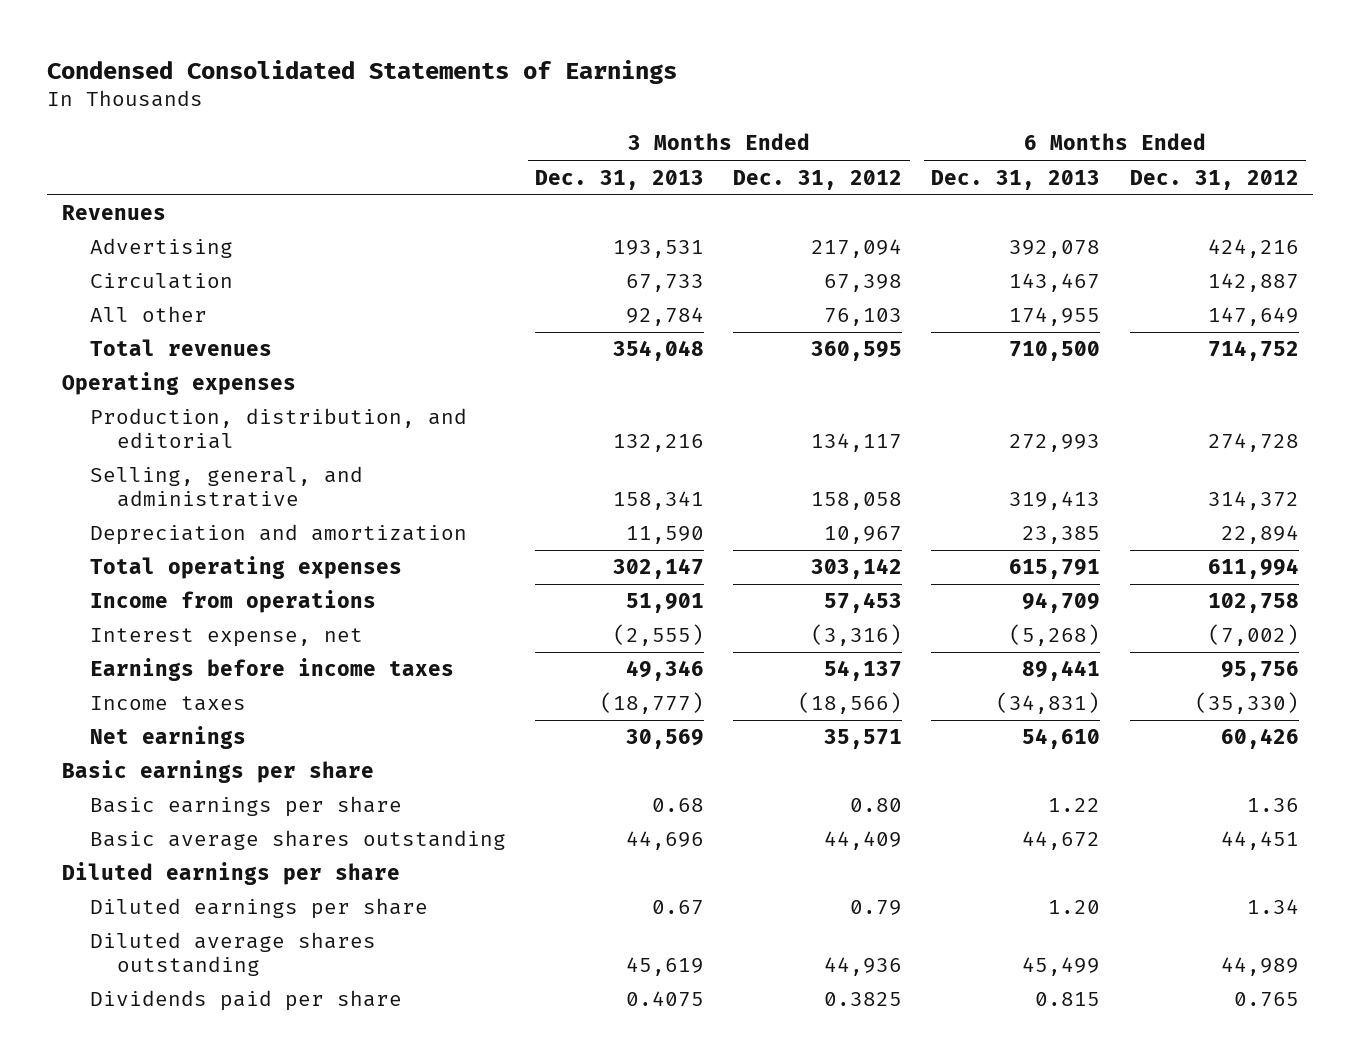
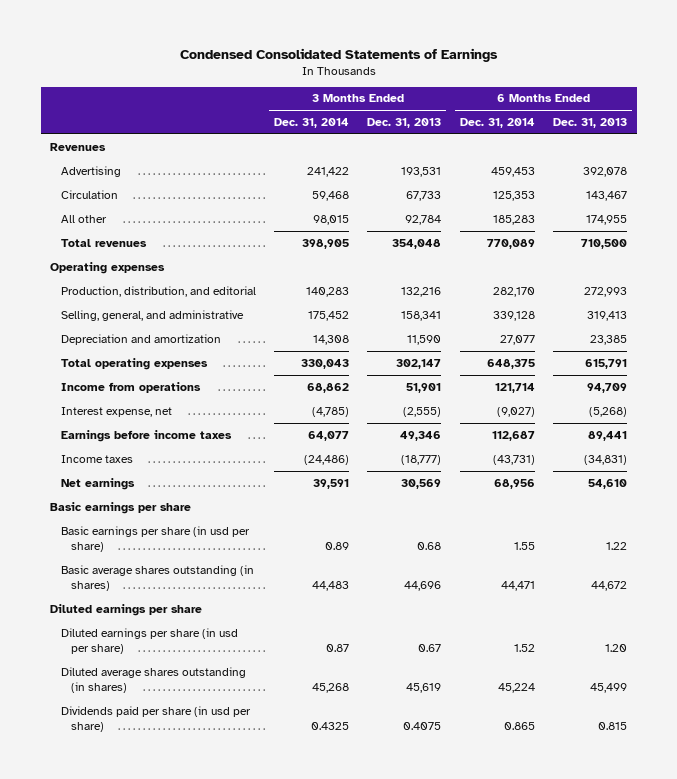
[733,169,903,190] Dec. 31, 2012 -> none
[1129,169,1299,190] Dec. 31, 2012 -> none
none -> [273,118,349,129] Dec. 31, 2014
none -> [459,118,535,129] Dec. 31, 2014
[89,796,402,818] Basic earnings per share -> [60,525,250,552] Basic earnings per share (in usd per share)
[89,830,506,851] Basic average shares outstanding -> [60,564,254,591] Basic average shares outstanding (in shares)
[89,898,428,920] Diluted earnings per share -> [60,627,238,654] Diluted earnings per share (in usd per share)
[89,932,376,977] Diluted average shares outstanding -> [60,666,246,693] Diluted average shares outstanding (in shares)
[89,990,402,1012] Dividends paid per share -> [60,705,251,732] Dividends paid per share (in usd per share)

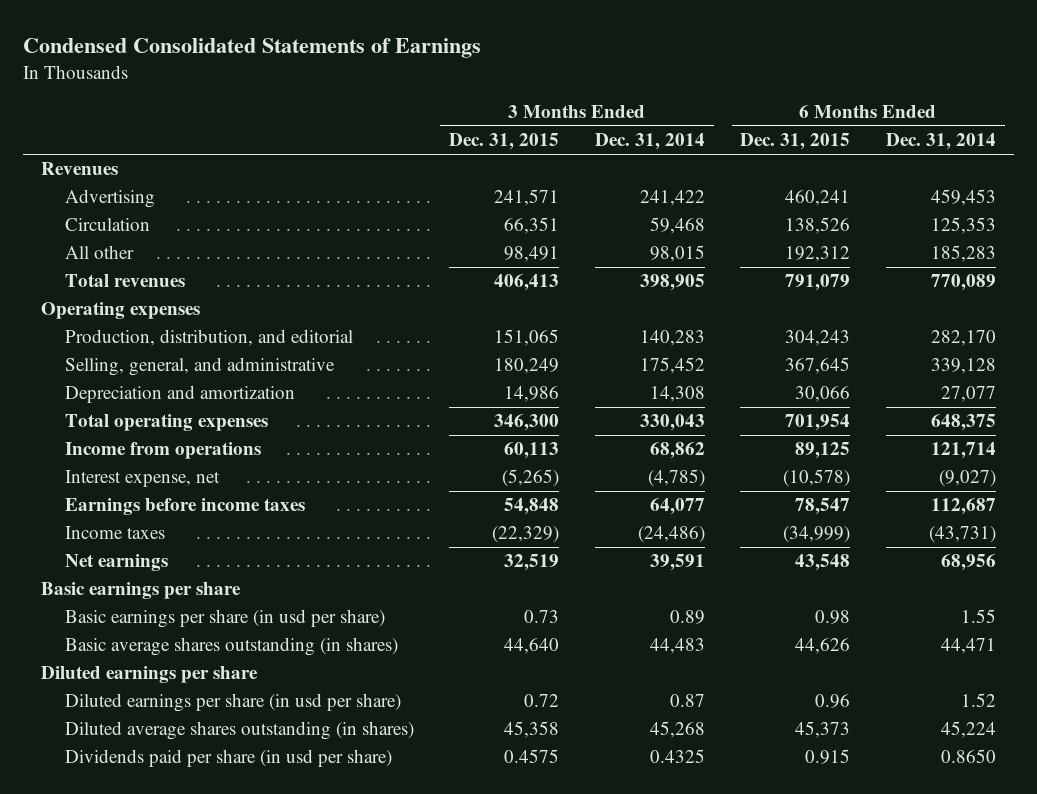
[367,118,442,129] Dec. 31, 2013 -> none
[553,118,628,129] Dec. 31, 2013 -> none
none -> [449,133,560,151] Dec. 31, 2015
none -> [740,133,851,151] Dec. 31, 2015
[503,721,535,730] 0.865 -> [941,749,997,764] 0.8650

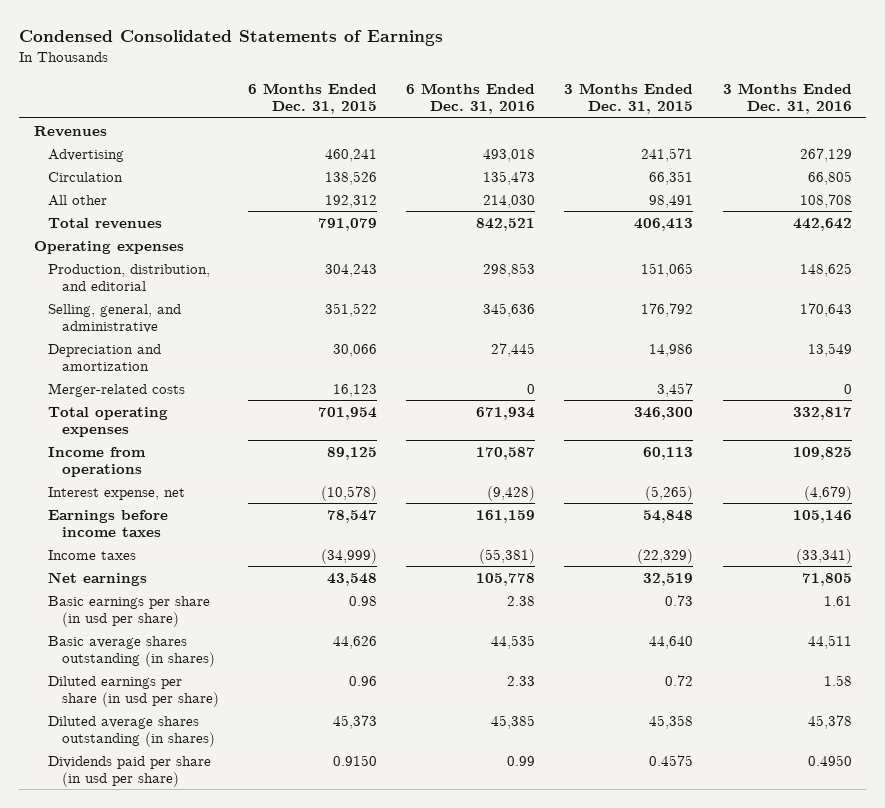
[594,133,705,151] Dec. 31, 2014 -> none
[886,133,997,151] Dec. 31, 2014 -> none
none -> [406,82,536,115] 6 Months Ended Dec. 31, 2016
none -> [722,82,852,115] 3 Months Ended Dec. 31, 2016
[494,358,560,375] 180,249 -> [641,302,694,317] 176,792
[785,357,851,375] 367,645 -> [325,302,378,317] 351,522
none -> [47,382,185,397] Merger-related costs
[41,582,242,600] Basic earnings per share -> none
[41,666,259,684] Diluted earnings per share -> none
[805,749,851,765] 0.915 -> [333,754,378,766] 0.9150

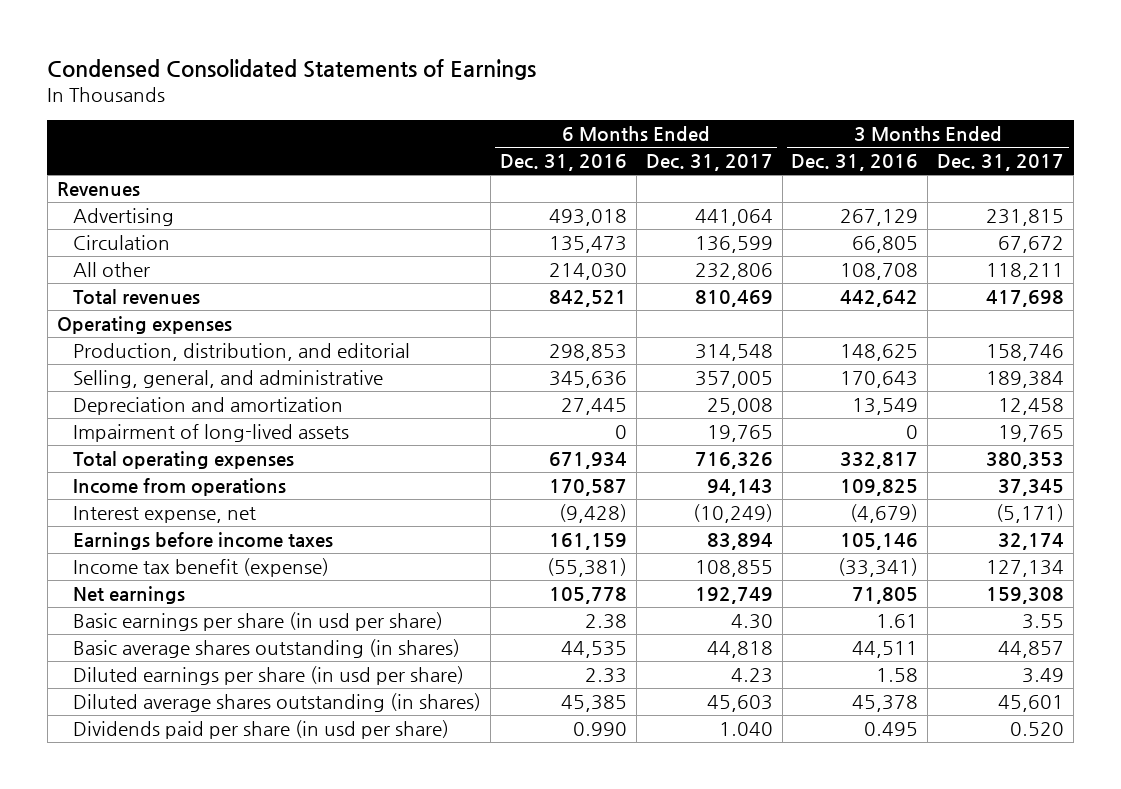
[248,82,378,115] 6 Months Ended Dec. 31, 2015 -> none
[564,82,694,115] 3 Months Ended Dec. 31, 2015 -> none
none -> [645,154,773,172] Dec. 31, 2017
none -> [937,154,1065,172] Dec. 31, 2017
[47,382,185,397] Merger-related costs -> none
none -> [73,424,350,443] Impairment of long-lived assets
[47,549,136,560] Income taxes -> [73,558,330,578] Income tax benefit (expense)
[507,755,536,766] 0.99 -> [573,722,628,737] 0.990
[807,754,852,766] 0.4950 -> [864,722,919,737] 0.495

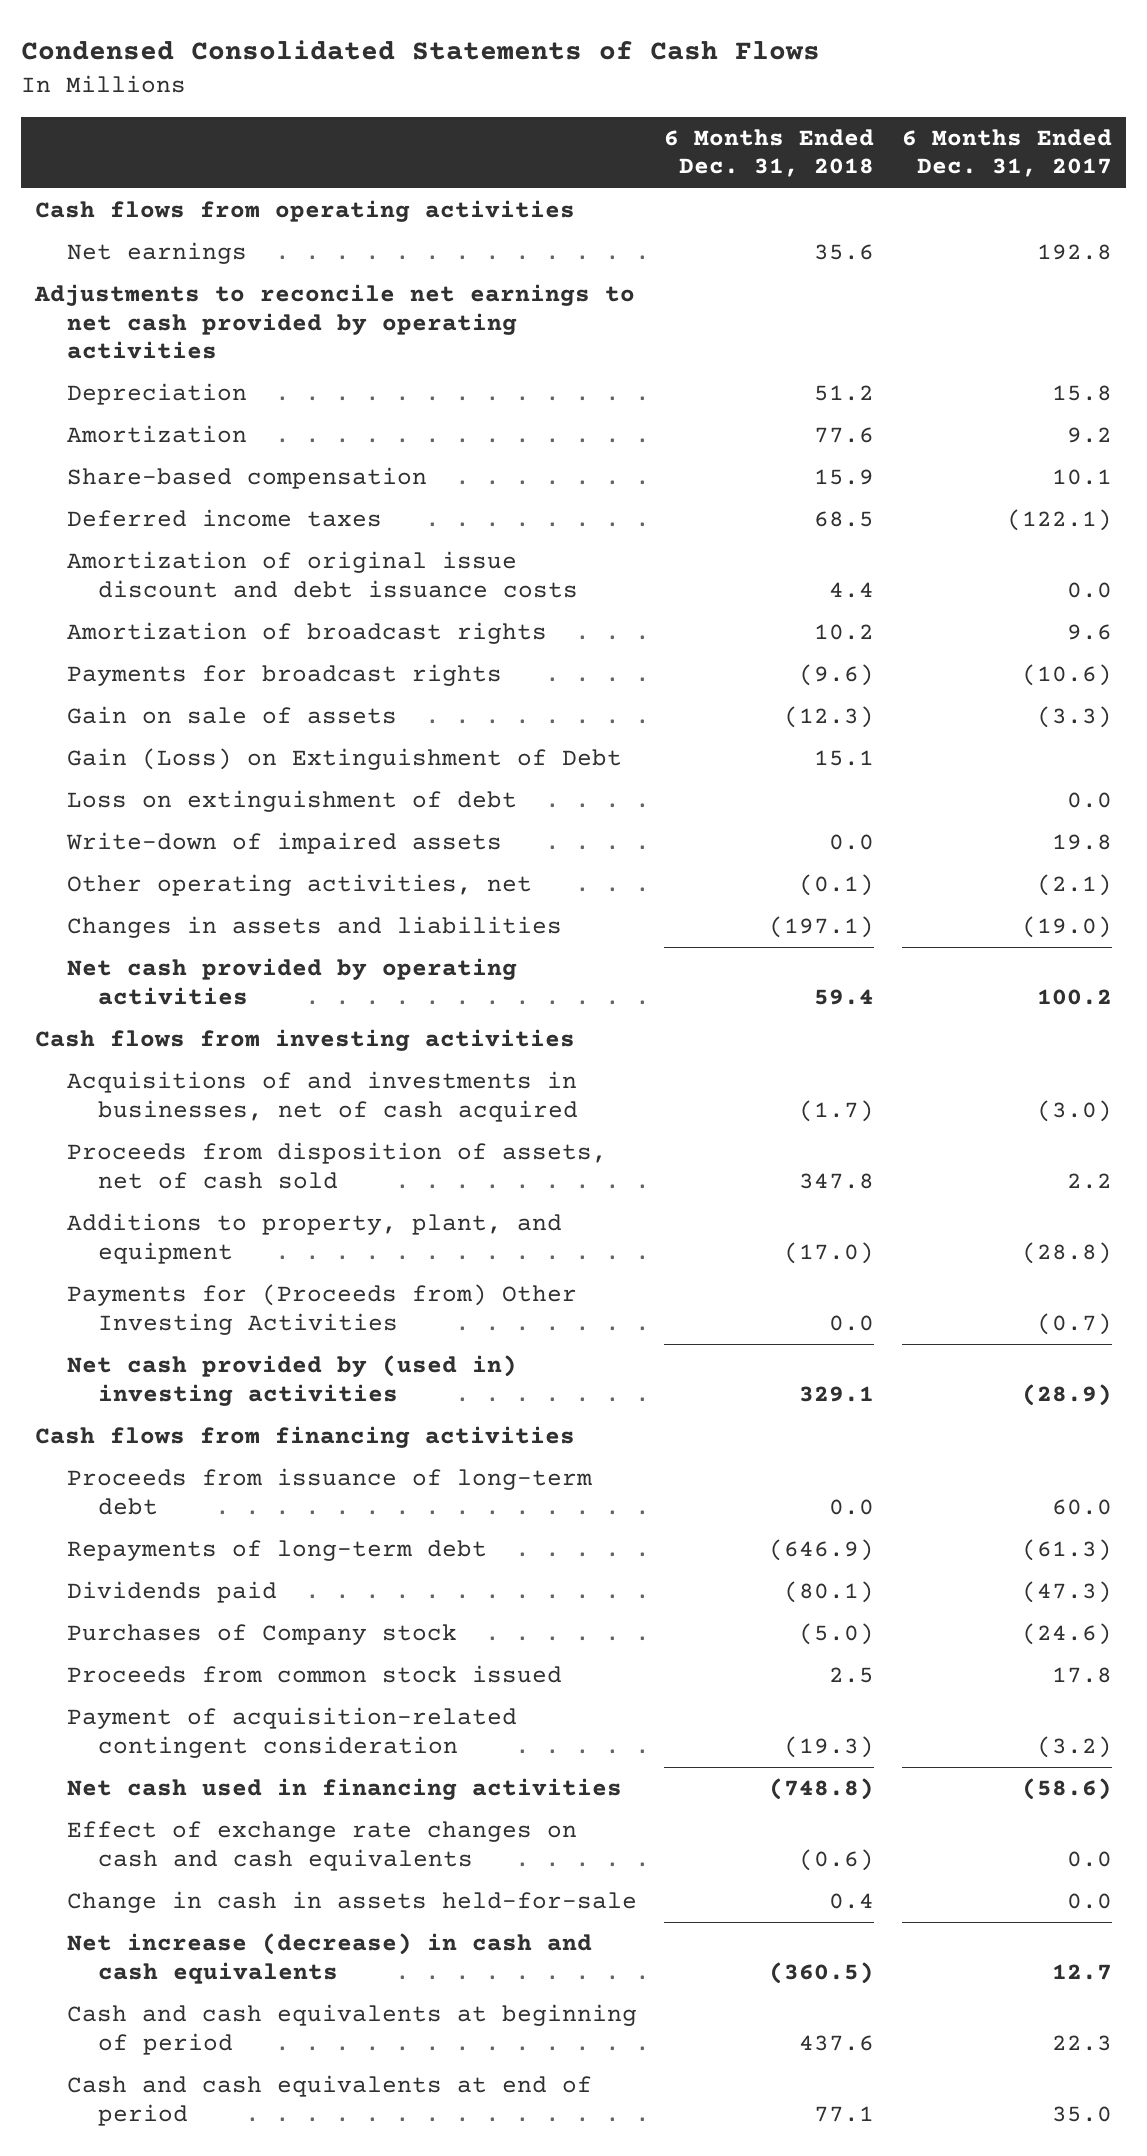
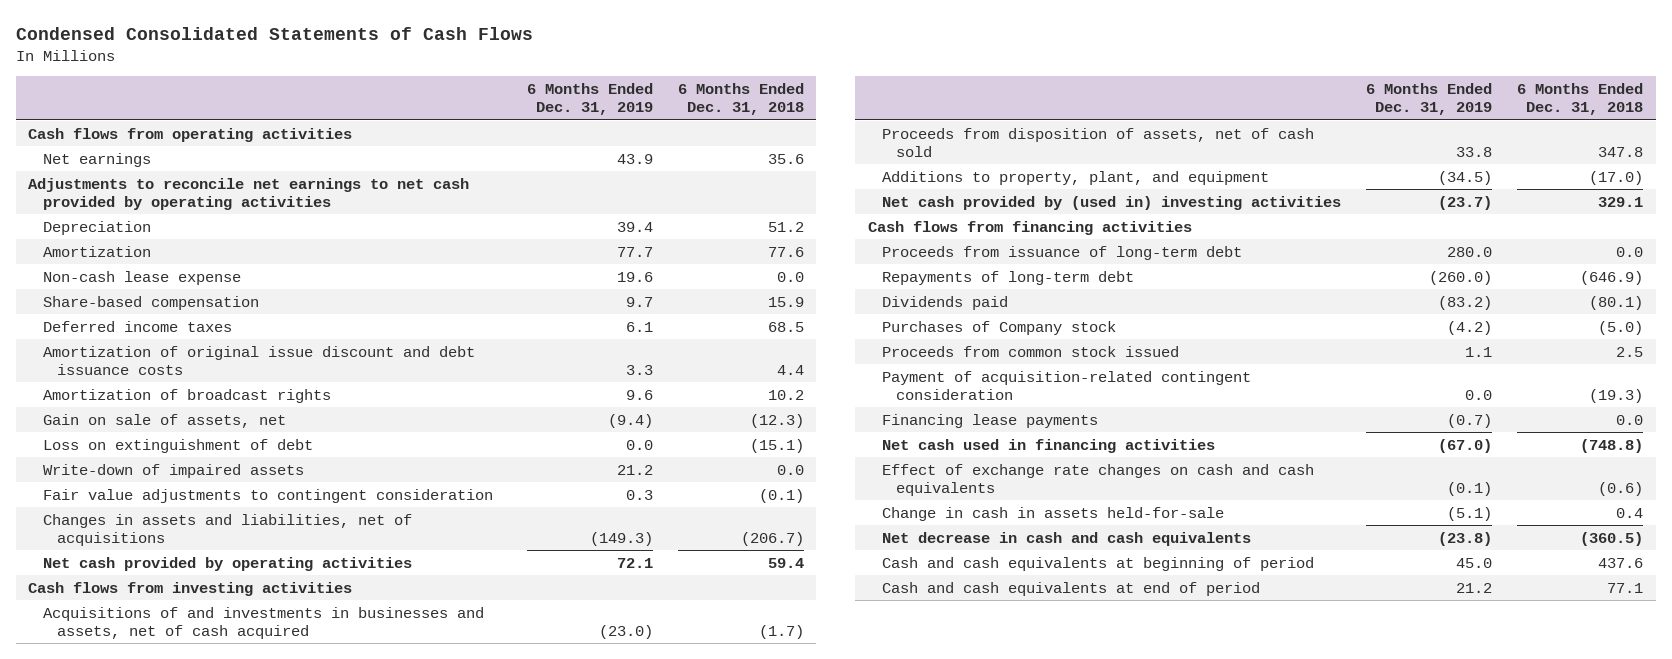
[901,129,1112,178] 6 Months Ended Dec. 31, 2017 -> none
none -> [526,83,653,116] 6 Months Ended Dec. 31, 2019
none -> [42,270,241,285] Non-cash lease expense
[66,664,502,687] Payments for broadcast rights -> none
[66,790,517,813] Loss on extinguishment of debt -> none
[66,706,397,725] Gain on sale of assets -> [42,413,286,428] Gain on sale of assets, net
[66,748,622,771] Gain (Loss) on Extinguishment of Debt -> [42,438,313,453] Loss on extinguishment of debt
[814,750,875,767] 15.1 -> [749,438,804,453] (15.1)
[66,874,532,897] Other operating activities, net -> none
none -> [42,488,493,503] Fair value adjustments to contingent consideration
[66,916,562,939] Changes in assets and liabilities -> [42,513,412,546] Changes in assets and liabilities, net of acquisitions
[769,916,875,939] (197.1) -> [740,531,804,546] (206.7)
[66,1071,579,1122] Acquisitions of and investments in businesses, net of cash acquired -> [42,606,484,639] Acquisitions of and investments in businesses and assets, net of cash acquired
[66,1284,577,1335] Payments for (Proceeds from) Other Investing Activities -> none
none -> [882,413,1099,428] Financing lease payments
[66,1933,592,1984] Net increase (decrease) in cash and cash equivalents -> [882,531,1252,546] Net decrease in cash and cash equivalents

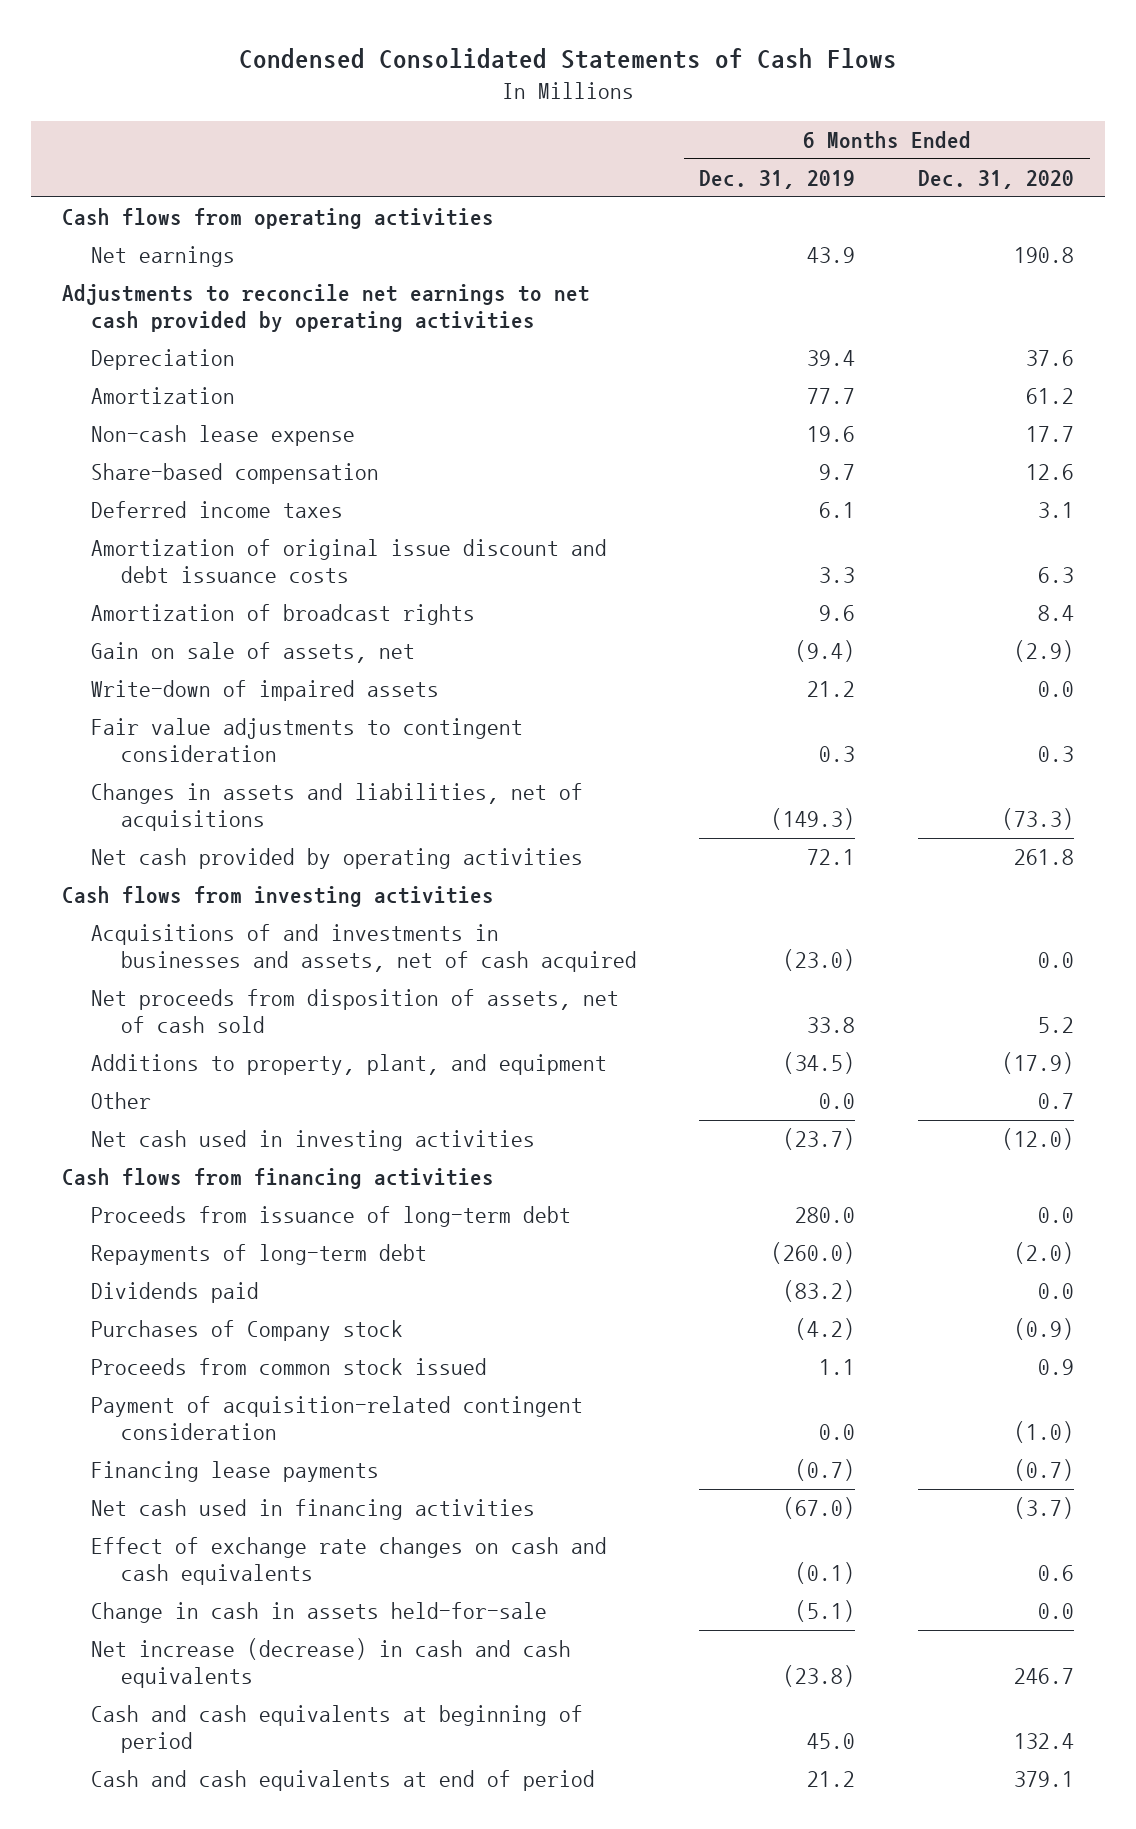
[677,83,804,116] 6 Months Ended Dec. 31, 2018 -> none
none -> [918,170,1075,190] Dec. 31, 2020
[42,438,313,453] Loss on extinguishment of debt -> none
[882,127,1315,157] Proceeds from disposition of assets, net of cash sold -> [91,989,620,1033] Net proceeds from disposition of assets, net of cash sold
none -> [91,1092,152,1110] Other
[882,195,1342,210] Net cash provided by (used in) investing activities -> [91,1130,536,1152] Net cash used in investing activities
[882,531,1252,546] Net decrease in cash and cash equivalents -> [91,1638,572,1688] Net increase (decrease) in cash and cash equivalents

